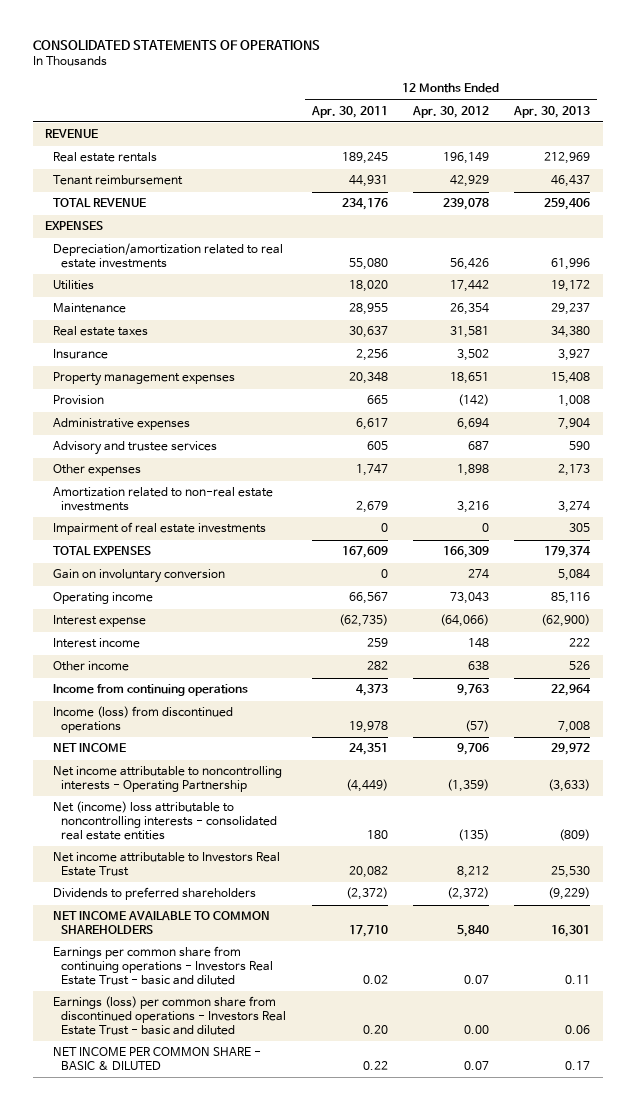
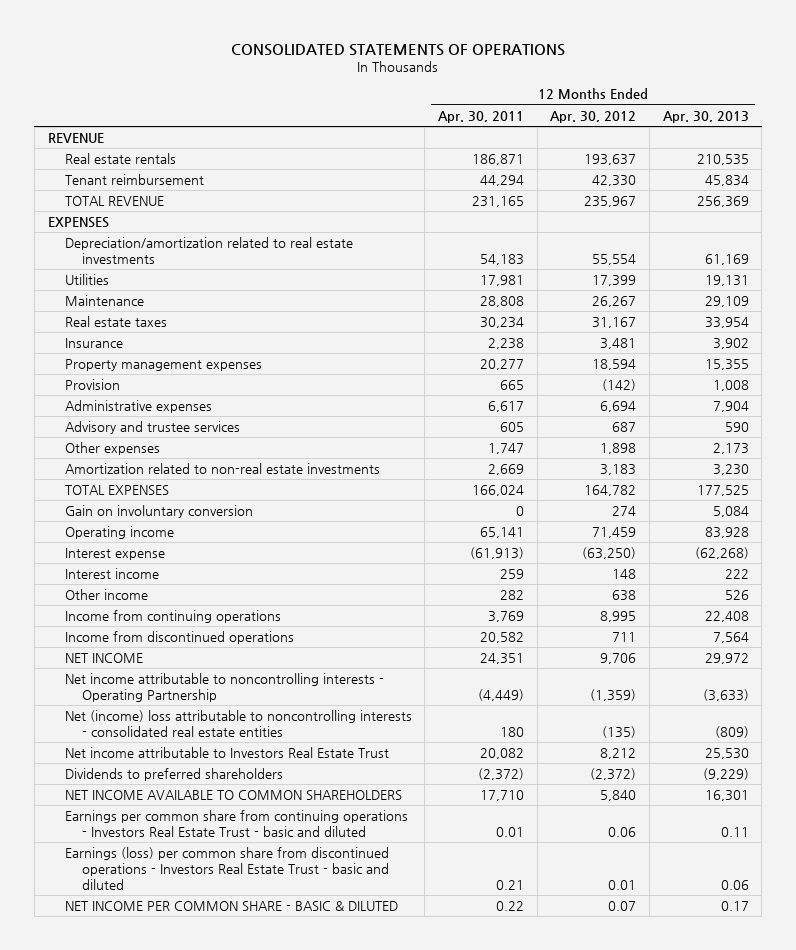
[341,152,388,165] 189,245 -> [472,154,525,166] 186,871
[442,152,489,165] 196,149 -> [584,154,637,166] 193,637
[544,152,591,165] 212,969 -> [696,154,749,166] 210,535
[348,175,388,188] 44,931 -> [480,175,525,187] 44,294
[449,175,489,188] 42,929 -> [592,175,637,187] 42,330
[551,175,591,188] 46,437 -> [704,175,749,187] 45,834
[341,198,388,211] 234,176 -> [472,196,525,208] 231,165
[442,198,489,211] 239,078 -> [584,196,637,208] 235,967
[544,198,591,211] 259,406 -> [696,196,749,208] 256,369
[348,258,388,271] 55,080 -> [480,253,525,265] 54,183
[449,258,489,271] 56,426 -> [592,253,637,265] 55,554
[551,258,591,271] 61,996 -> [704,253,749,265] 61,169
[348,280,388,293] 18,020 -> [480,275,525,287] 17,981
[449,280,489,293] 17,442 -> [592,275,637,287] 17,399
[551,280,591,293] 19,172 -> [704,275,749,287] 19,131
[348,303,388,316] 28,955 -> [480,296,525,308] 28,808
[449,303,489,316] 26,354 -> [592,296,637,308] 26,267
[551,303,591,316] 29,237 -> [704,296,749,308] 29,109
[348,326,388,339] 30,637 -> [480,317,525,329] 30,234
[449,326,489,339] 31,581 -> [592,317,637,329] 31,167
[551,326,591,339] 34,380 -> [704,317,749,329] 33,954
[355,349,388,362] 2,256 -> [488,338,525,350] 2,238
[456,349,489,362] 3,502 -> [600,338,637,350] 3,481
[558,349,591,362] 3,927 -> [712,338,749,350] 3,902
[348,372,388,385] 20,348 -> [480,359,525,371] 20,277
[449,372,489,385] 18,651 -> [592,359,637,371] 18,594
[551,372,591,385] 15,408 -> [704,359,749,371] 15,355
[53,522,267,536] Impairment of real estate investments -> none
[355,501,388,514] 2,679 -> [488,464,525,476] 2,669
[456,501,489,514] 3,216 -> [600,464,637,476] 3,183
[558,501,591,514] 3,274 -> [712,464,749,476] 3,230
[341,546,388,559] 167,609 -> [472,485,525,497] 166,024
[442,546,489,559] 166,309 -> [584,485,637,497] 164,782
[544,546,592,559] 179,374 -> [696,485,749,497] 177,525
[348,592,388,605] 66,567 -> [480,527,525,539] 65,141
[449,592,489,605] 73,043 -> [592,527,637,539] 71,459
[551,592,591,605] 85,116 -> [704,527,749,539] 83,928
[338,614,388,628] (62,735) -> [470,547,525,560] (61,913)
[439,614,489,628] (64,066) -> [582,547,637,560] (63,250)
[541,614,591,628] (62,900) -> [694,547,749,560] (62,268)
[355,684,388,697] 4,373 -> [488,611,525,623] 3,769
[456,684,489,697] 9,763 -> [600,611,637,623] 8,995
[551,684,592,697] 22,964 -> [704,611,749,623] 22,408
[53,706,234,734] Income (loss) from discontinued operations -> [64,631,294,645] Income from discontinued operations
[348,721,388,734] 19,978 -> [480,632,525,644] 20,582
[464,720,489,733] (57) -> [612,632,637,643] 711
[558,721,591,734] 7,008 -> [712,632,749,644] 7,564
[362,974,388,984] 0.02 -> [496,826,525,837] 0.01
[463,974,489,984] 0.07 -> [608,826,637,837] 0.06
[362,1024,388,1034] 0.20 -> [496,879,525,890] 0.21
[463,1024,489,1034] 0.00 -> [608,879,637,890] 0.01

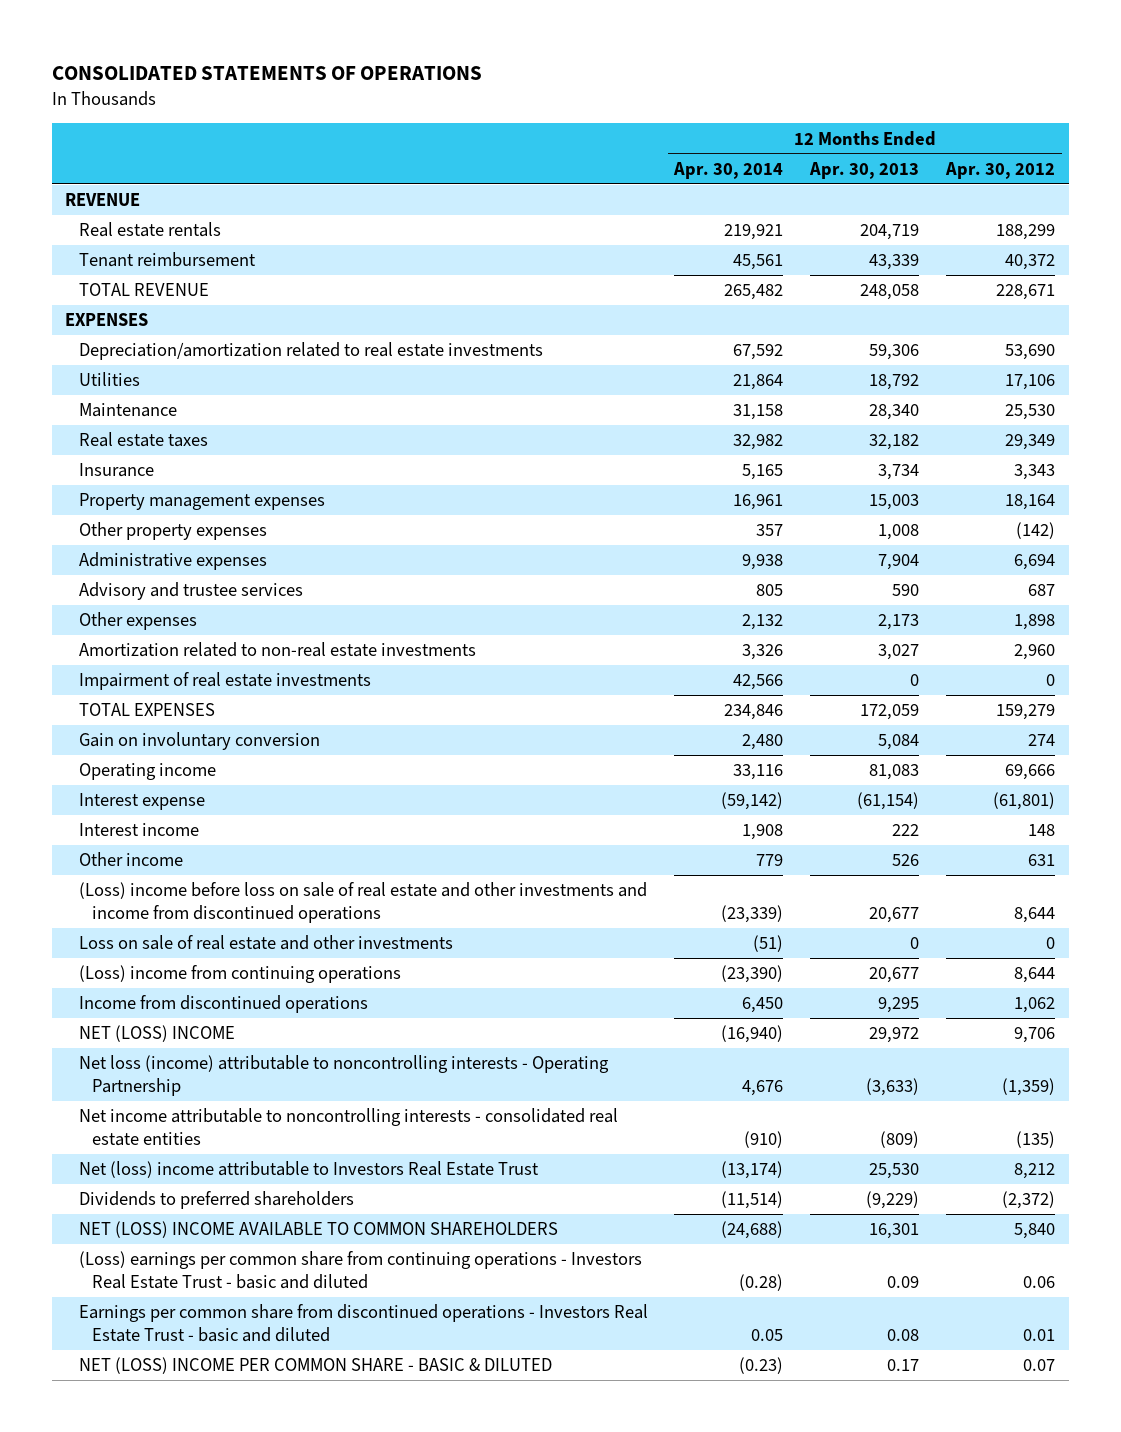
[438,110,525,123] Apr. 30, 2011 -> none
none -> [673,161,784,179] Apr. 30, 2014
[584,154,637,166] 193,637 -> [996,224,1056,241] 188,299
[696,154,749,166] 210,535 -> [860,224,920,241] 204,719
[592,175,637,187] 42,330 -> [1005,254,1056,271] 40,372
[704,175,749,187] 45,834 -> [869,254,920,271] 43,339
[584,196,637,208] 235,967 -> [996,284,1056,301] 228,671
[696,196,749,208] 256,369 -> [860,284,920,301] 248,058
[592,253,637,265] 55,554 -> [1005,344,1056,361] 53,690
[704,253,749,265] 61,169 -> [869,344,920,361] 59,306
[592,275,637,287] 17,399 -> [1005,374,1056,391] 17,106
[704,275,749,287] 19,131 -> [869,374,920,391] 18,792
[592,296,637,308] 26,267 -> [1005,404,1056,421] 25,530
[704,296,749,308] 29,109 -> [869,404,920,421] 28,340
[592,317,637,329] 31,167 -> [1005,434,1056,451] 29,349
[704,317,749,329] 33,954 -> [869,434,920,451] 32,182
[600,338,637,350] 3,481 -> [1014,464,1056,481] 3,343
[712,338,749,350] 3,902 -> [878,464,920,481] 3,734
[592,359,637,371] 18,594 -> [1005,494,1056,511] 18,164
[704,359,749,371] 15,355 -> [869,494,920,511] 15,003
[64,379,120,391] Provision -> [78,522,267,541] Other property expenses
[600,464,637,476] 3,183 -> [1014,644,1056,661] 2,960
[712,464,749,476] 3,230 -> [878,644,920,661] 3,027
none -> [78,672,371,691] Impairment of real estate investments
[584,485,637,497] 164,782 -> [996,704,1056,721] 159,279
[696,485,749,497] 177,525 -> [860,704,920,721] 172,059
[592,527,637,539] 71,459 -> [1005,764,1056,781] 69,666
[704,527,749,539] 83,928 -> [869,764,920,781] 81,083
[582,547,637,560] (63,250) -> [993,792,1056,811] (61,801)
[694,547,749,560] (62,268) -> [857,792,920,811] (61,154)
[612,590,637,602] 638 -> [1028,854,1056,867] 631
none -> [78,882,647,923] (Loss) income before loss on sale of real estate and other investments and income from discontinued operations
none -> [78,935,453,951] Loss on sale of real estate and other investments
[64,610,281,624] Income from continuing operations -> [78,965,401,984] (Loss) income from continuing operations
[600,611,637,623] 8,995 -> [1014,967,1056,984] 8,644
[704,611,749,623] 22,408 -> [869,967,920,984] 20,677
[612,632,637,643] 711 -> [1014,997,1056,1014] 1,062
[712,632,749,644] 7,564 -> [878,997,920,1014] 9,295
[64,653,143,664] NET INCOME -> [78,1025,235,1043] NET (LOSS) INCOME
[64,673,384,702] Net income attributable to noncontrolling interests - Operating Partnership -> [78,1055,609,1096] Net loss (income) attributable to noncontrolling interests - Operating Partnership
[64,710,412,737] Net (income) loss attributable to noncontrolling interests - consolidated real estate entities -> [78,1108,618,1146] Net income attributable to noncontrolling interests - consolidated real estate entities
[64,747,389,759] Net income attributable to Investors Real Estate Trust -> [78,1161,539,1179] Net (loss) income attributable to Investors Real Estate Trust
[64,790,402,801] NET INCOME AVAILABLE TO COMMON SHAREHOLDERS -> [78,1221,558,1239] NET (LOSS) INCOME AVAILABLE TO COMMON SHAREHOLDERS
[64,810,408,837] Earnings per common share from continuing operations - Investors Real Estate Trust - basic and diluted -> [78,1251,642,1289] (Loss) earnings per common share from continuing operations - Investors Real Estate Trust - basic and diluted
[720,826,749,837] 0.11 -> [887,1275,920,1288] 0.09
[64,847,389,890] Earnings (loss) per common share from discontinued operations - Investors Real Estate Trust - basic and diluted -> [78,1304,648,1342] Earnings per common share from discontinued operations - Investors Real Estate Trust - basic and diluted
[720,879,749,890] 0.06 -> [887,1328,920,1341] 0.08
[64,901,398,912] NET INCOME PER COMMON SHARE - BASIC & DILUTED -> [78,1357,552,1375] NET (LOSS) INCOME PER COMMON SHARE - BASIC & DILUTED

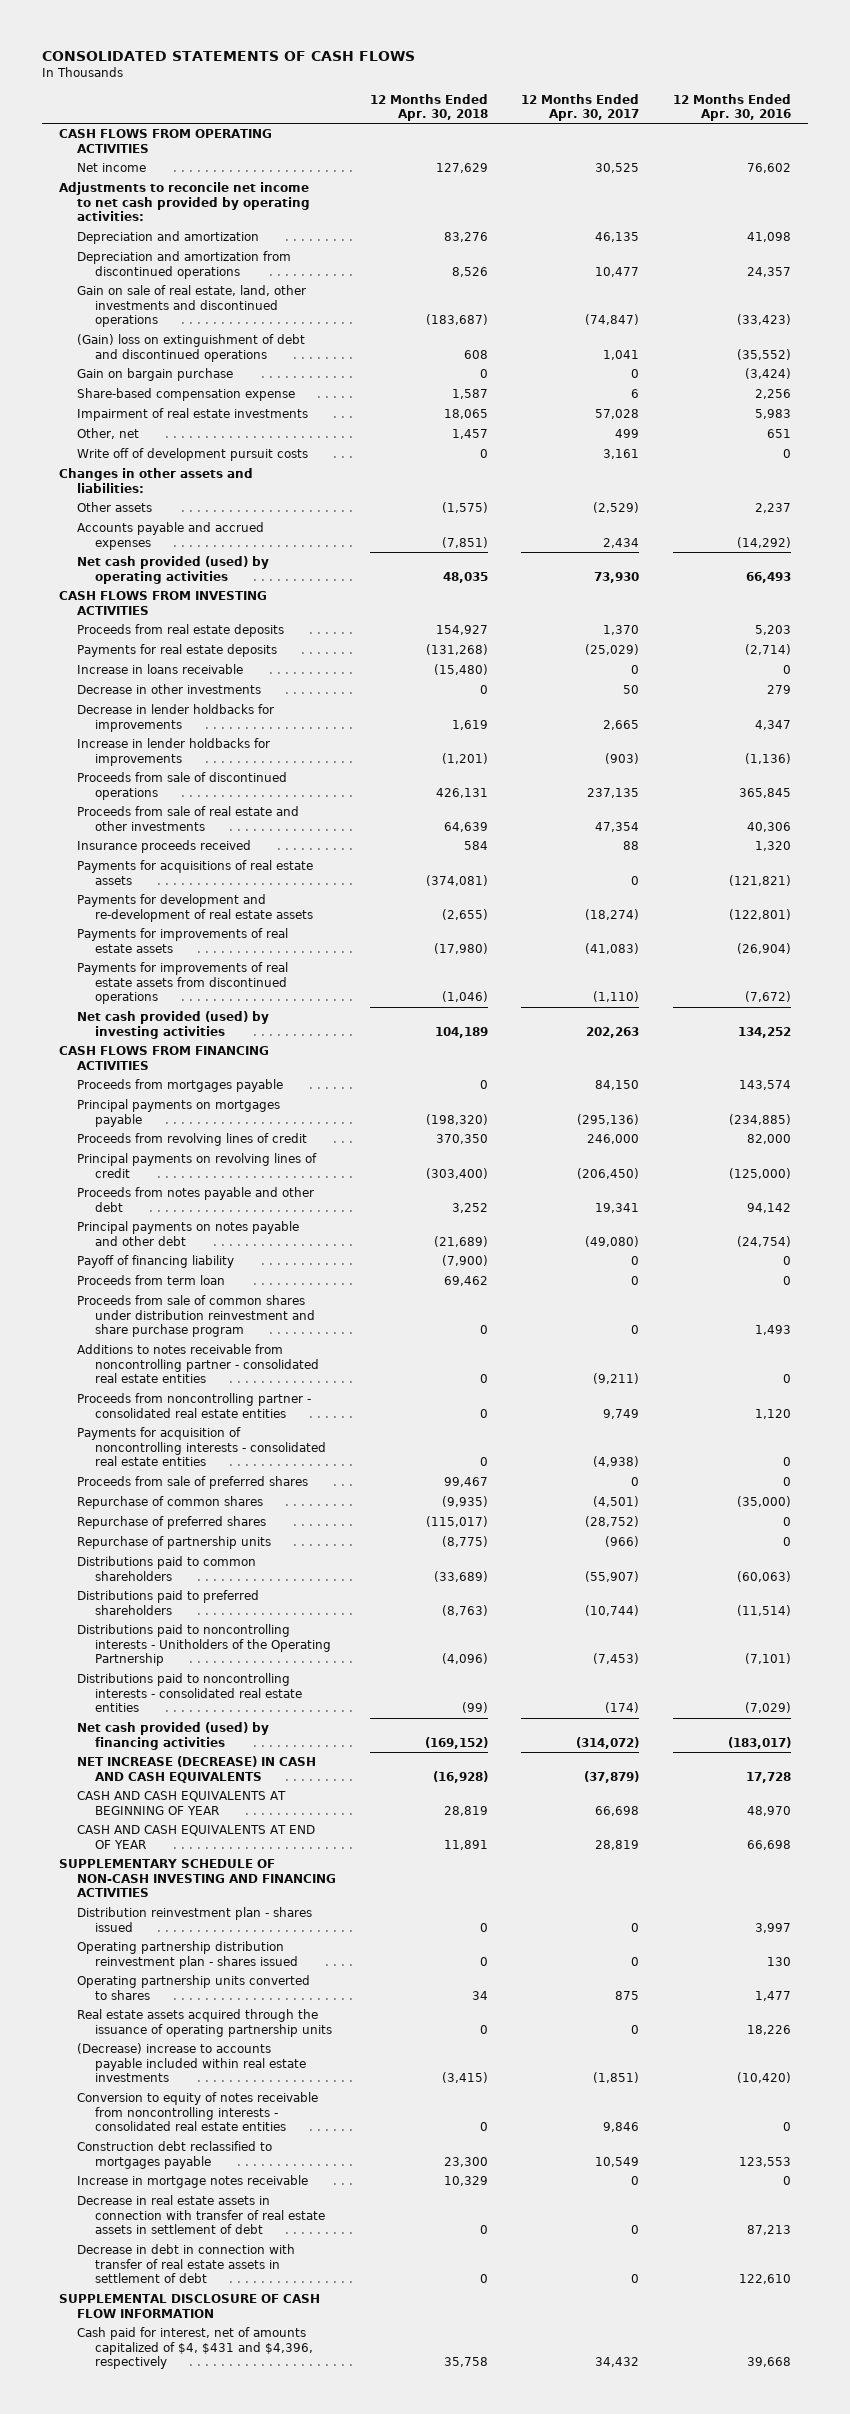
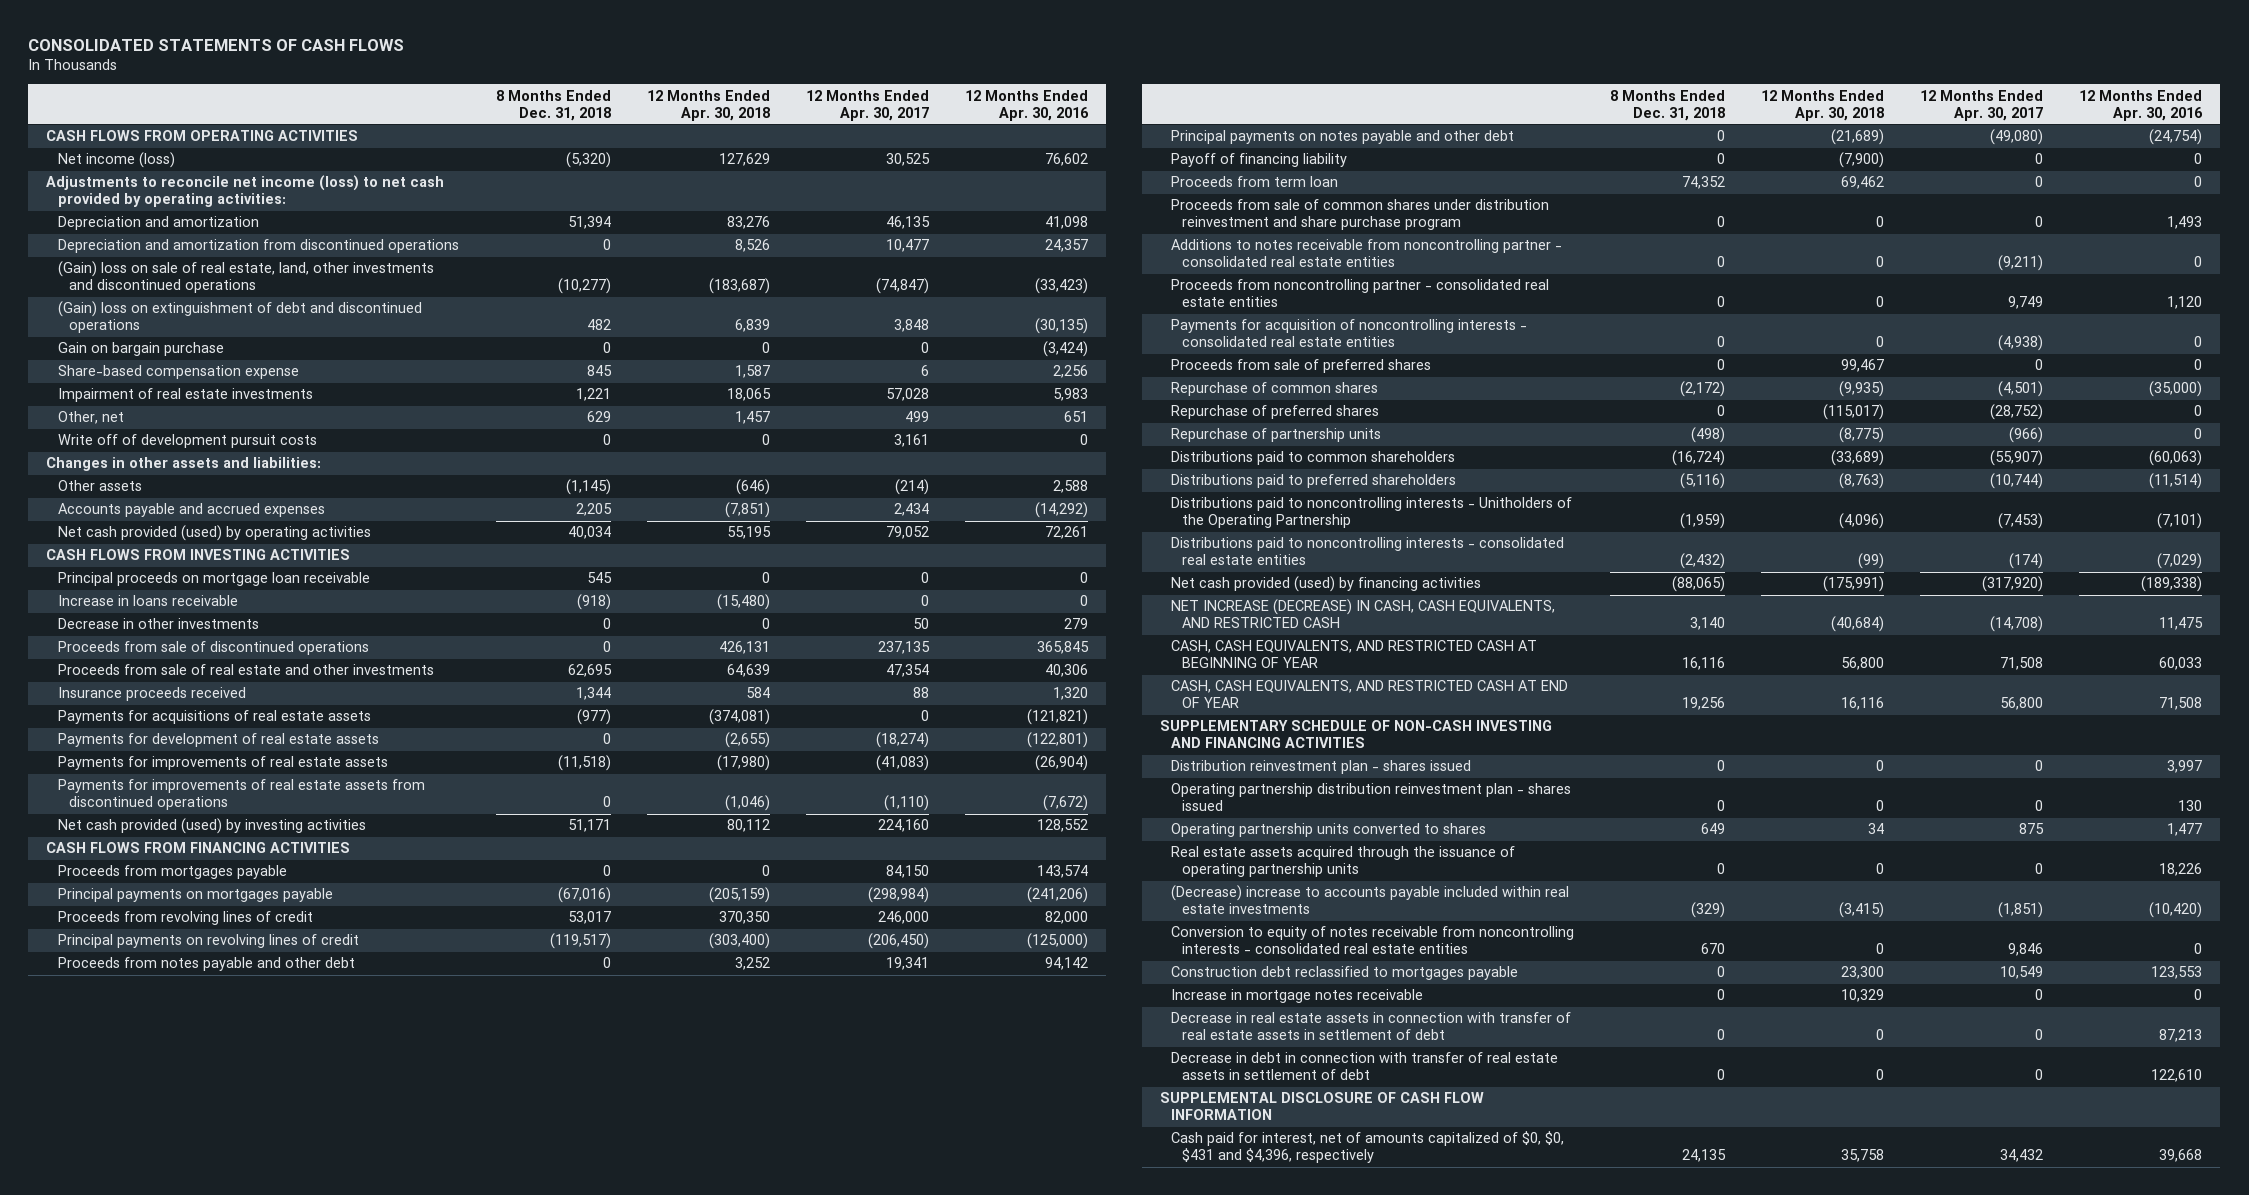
none -> [496,89,612,121] 8 Months Ended Dec. 31, 2018
[76,163,146,173] Net income -> [57,152,175,169] Net income (loss)
[58,182,310,222] Adjustments to reconcile net income to net cash provided by operating activities: -> [46,175,445,208] Adjustments to reconcile net income (loss) to net cash provided by operating activities:
[76,285,306,328] Gain on sale of real estate, land, other investments and discontinued operations -> [57,261,434,294] (Gain) loss on sale of real estate, land, other investments and discontinued operations
[463,349,488,359] 608 -> [735,319,771,333] 6,839
[603,349,640,360] 1,041 -> [894,319,930,333] 3,848
[736,348,791,360] (35,552) -> [1035,318,1089,335] (30,135)
[441,502,488,514] (1,575) -> [736,479,771,496] (646)
[593,502,640,514] (2,529) -> [895,479,930,496] (214)
[754,503,791,514] 2,237 -> [1053,480,1089,494] 2,588
[442,571,488,583] 48,035 -> [727,526,772,540] 55,195
[594,571,640,583] 73,930 -> [886,526,930,540] 79,052
[745,571,791,583] 66,493 -> [1045,526,1089,540] 72,261
[76,624,284,638] Proceeds from real estate deposits -> none
[76,644,277,658] Payments for real estate deposits -> none
none -> [57,572,370,587] Principal proceeds on mortgage loan receivable
[76,704,274,732] Decrease in lender holdbacks for improvements -> none
[76,738,270,766] Increase in lender holdbacks for improvements -> none
[76,894,313,922] Payments for development and re-development of real estate assets -> [57,733,379,748] Payments for development of real estate assets
[434,1026,488,1038] 104,189 -> [727,819,771,833] 80,112
[586,1026,640,1038] 202,263 -> [878,819,930,833] 224,160
[737,1026,791,1038] 134,252 -> [1037,819,1089,833] 128,552
[425,1113,488,1125] (198,320) -> [709,887,771,904] (205,159)
[577,1113,640,1125] (295,136) -> [868,887,930,904] (298,984)
[728,1113,791,1125] (234,885) -> [1027,887,1089,904] (241,206)
[424,1736,488,1749] (169,152) -> [1823,576,1885,593] (175,991)
[576,1736,640,1749] (314,072) -> [1982,576,2044,593] (317,920)
[727,1736,791,1749] (183,017) -> [2141,576,2203,593] (189,338)
[76,1756,316,1783] NET INCREASE (DECREASE) IN CASH AND CASH EQUIVALENTS -> [1171,599,1556,629] NET INCREASE (DECREASE) IN CASH, CASH EQUIVALENTS, AND RESTRICTED CASH
[432,1770,488,1783] (16,928) -> [1831,616,1885,633] (40,684)
[584,1770,640,1783] (37,879) -> [1990,616,2044,633] (14,708)
[745,1771,791,1783] 17,728 -> [2159,617,2204,631] 11,475
[76,1791,286,1815] CASH AND CASH EQUIVALENTS AT BEGINNING OF YEAR -> [1171,640,1538,669] CASH, CASH EQUIVALENTS, AND RESTRICTED CASH AT BEGINNING OF YEAR
[443,1805,488,1816] 28,819 -> [1841,657,1885,671] 56,800
[595,1805,640,1816] 66,698 -> [2000,657,2044,671] 71,508
[746,1805,791,1816] 48,970 -> [2159,657,2203,671] 60,033
[76,1825,315,1849] CASH AND CASH EQUIVALENTS AT END OF YEAR -> [1171,680,1569,709] CASH, CASH EQUIVALENTS, AND RESTRICTED CASH AT END OF YEAR
[443,1839,488,1850] 11,891 -> [1841,697,1885,711] 16,116
[595,1839,640,1850] 28,819 -> [2000,697,2044,711] 56,800
[746,1839,791,1850] 66,698 -> [2159,697,2203,711] 71,508
[76,2327,313,2370] Cash paid for interest, net of amounts capitalized of $4, $431 and $4,396, respectively -> [1171,1131,1565,1164] Cash paid for interest, net of amounts capitalized of $0, $0, $431 and $4,396, respectively

